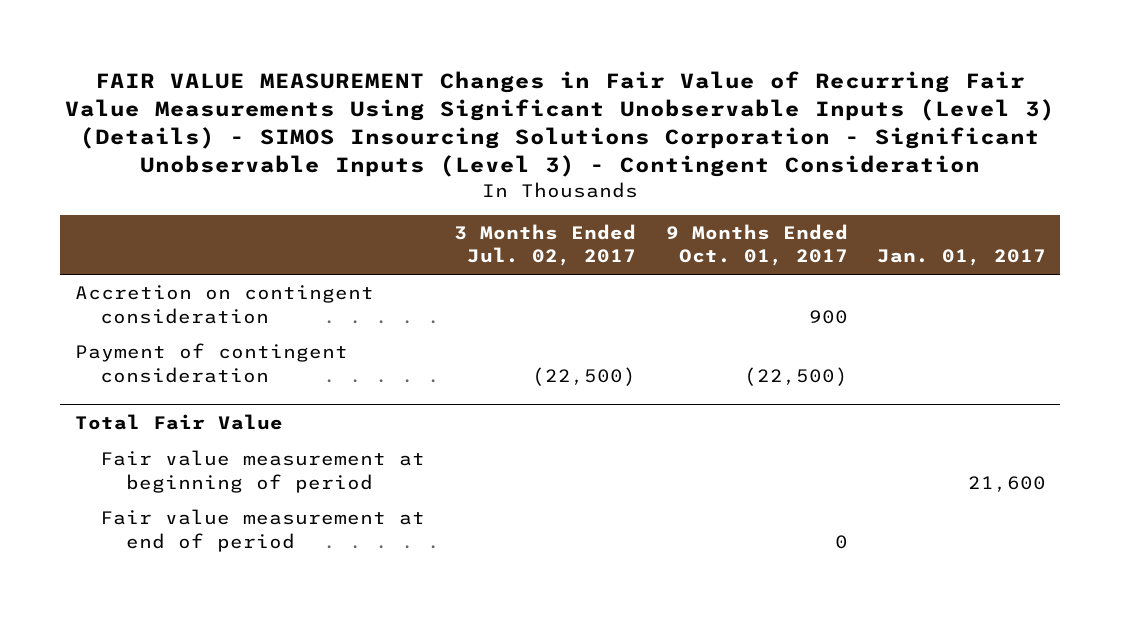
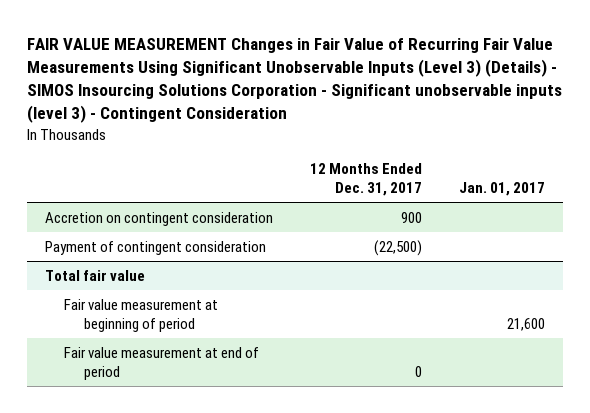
[65,71,1056,178] FAIR VALUE MEASUREMENT Changes in Fair Value of Recurring Fair Value Measurements Using Significant Unobservable Inputs (Level 3) (Details) - SIMOS Insourcing Solutions Corporation - Significant Unobservable Inputs (Level 3) - Contingent Consideration -> [26,37,562,124] FAIR VALUE MEASUREMENT Changes in Fair Value of Recurring Fair Value Measurements Using Significant Unobservable Inputs (Level 3) (Details) - SIMOS Insourcing Solutions Corporation - Significant unobservable inputs (level 3) - Contingent Consideration
[454,223,637,267] 3 Months Ended Jul. 02, 2017 -> none
[665,223,848,267] 9 Months Ended Oct. 01, 2017 -> none
none -> [309,163,422,197] 12 Months Ended Dec. 31, 2017
[74,413,283,430] Total Fair Value -> [45,269,146,281] Total fair value

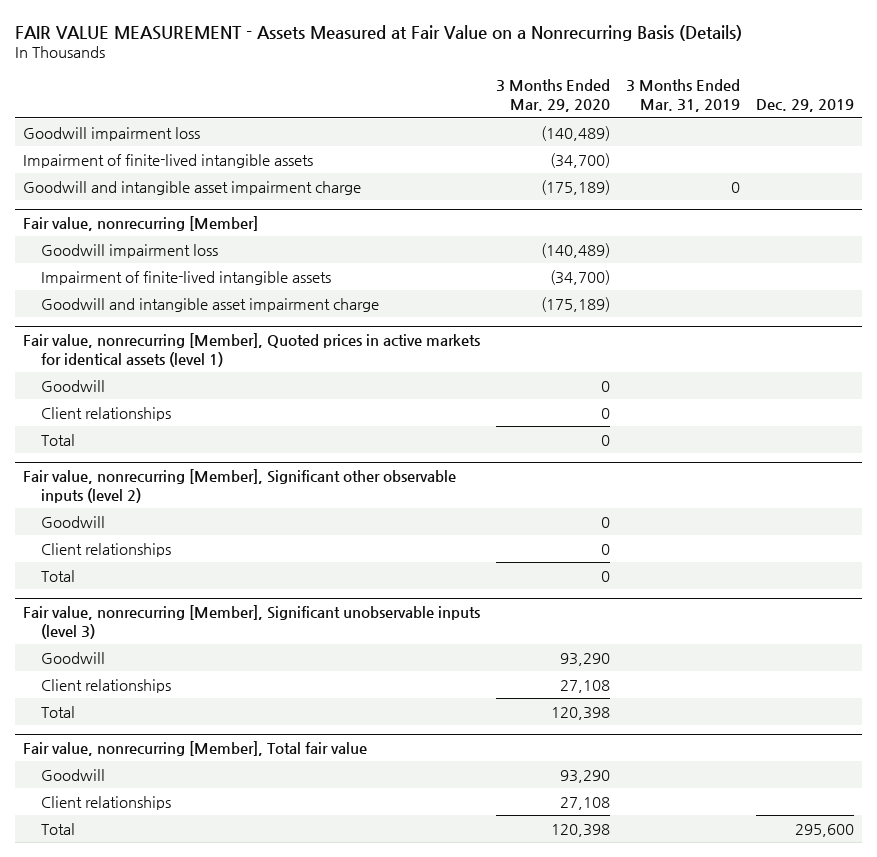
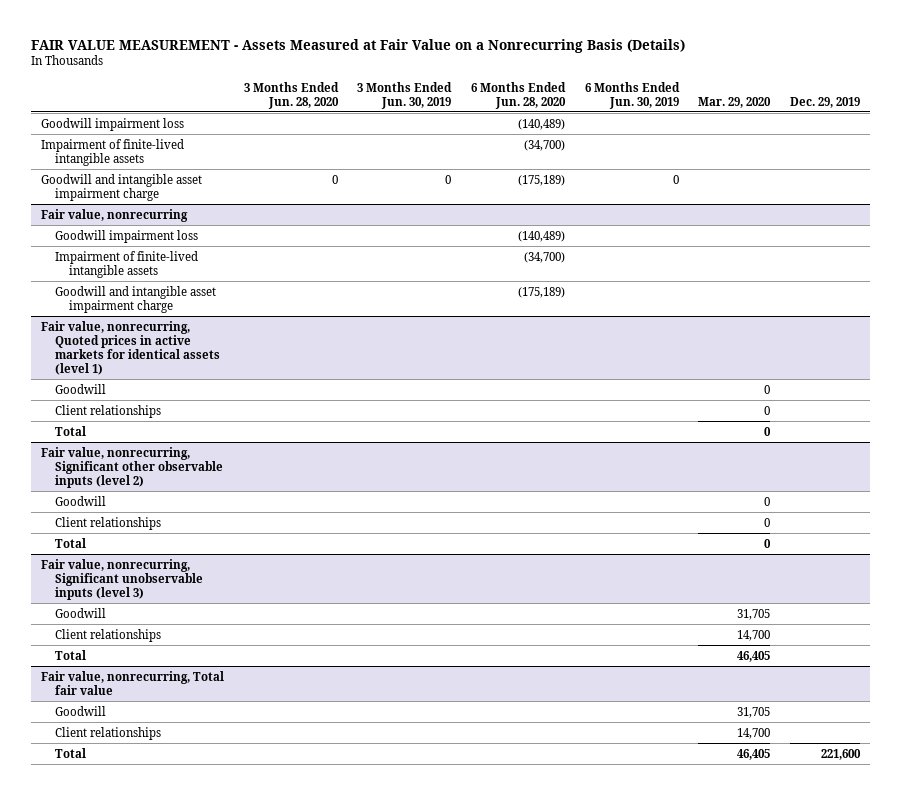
[495,79,610,113] 3 Months Ended Mar. 29, 2020 -> none
[625,79,740,113] 3 Months Ended Mar. 31, 2019 -> none
none -> [243,81,339,109] 3 Months Ended Jun. 28, 2020
none -> [357,81,453,109] 3 Months Ended Jun. 30, 2019
none -> [471,81,567,109] 6 Months Ended Jun. 28, 2020
none -> [584,81,680,109] 6 Months Ended Jun. 30, 2019
none -> [698,96,772,108] Mar. 29, 2020
[22,215,258,231] Fair value, nonrecurring [Member] -> [41,208,189,222] Fair value, nonrecurring
[22,332,480,367] Fair value, nonrecurring [Member], Quoted prices in active markets for identical assets (level 1) -> [41,320,221,375] Fair value, nonrecurring, Quoted prices in active markets for identical assets (level 1)
[22,468,456,503] Fair value, nonrecurring [Member], Significant other observable inputs (level 2) -> [41,446,224,488] Fair value, nonrecurring, Significant other observable inputs (level 2)
[22,604,480,639] Fair value, nonrecurring [Member], Significant unobservable inputs (level 3) -> [41,558,204,600] Fair value, nonrecurring, Significant unobservable inputs (level 3)
[22,740,367,756] Fair value, nonrecurring [Member], Total fair value -> [41,670,225,695] Fair value, nonrecurring, Total fair value
[794,823,854,837] 295,600 -> [821,748,862,760] 221,600

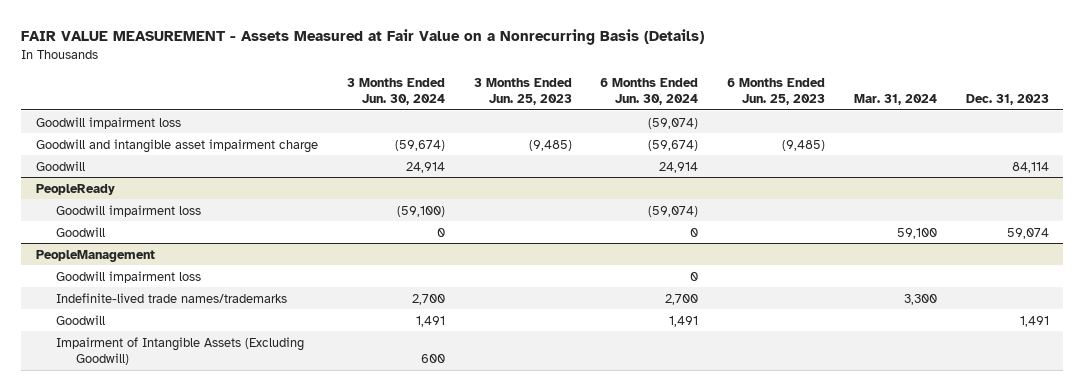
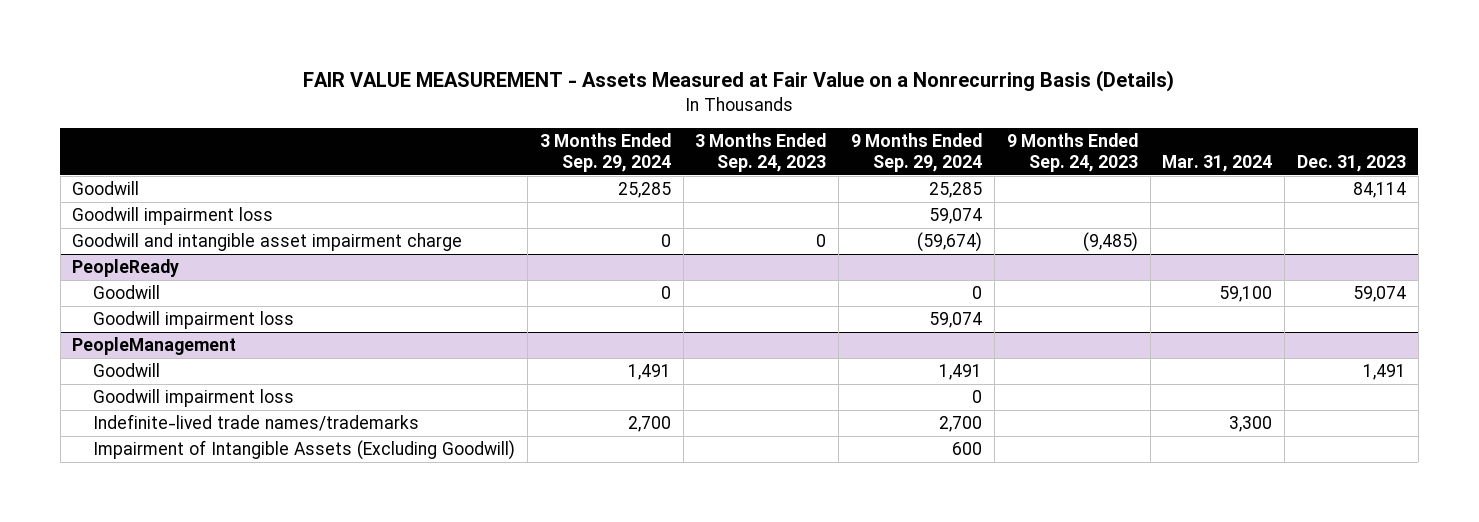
[346,77,445,106] 3 Months Ended Jun. 30, 2024 -> none
[473,77,572,106] 3 Months Ended Jun. 25, 2023 -> none
[600,77,699,106] 6 Months Ended Jun. 30, 2024 -> none
[727,77,826,106] 6 Months Ended Jun. 25, 2023 -> none
none -> [539,133,671,173] 3 Months Ended Sep. 29, 2024
none -> [695,133,827,173] 3 Months Ended Sep. 24, 2023
none -> [851,133,983,173] 9 Months Ended Sep. 29, 2024
none -> [1006,133,1138,173] 9 Months Ended Sep. 24, 2023
[35,160,85,171] Goodwill -> [72,181,140,196] Goodwill
[56,204,202,217] Goodwill impairment loss -> [93,311,295,330] Goodwill impairment loss
[56,314,106,325] Goodwill -> [93,363,161,378] Goodwill

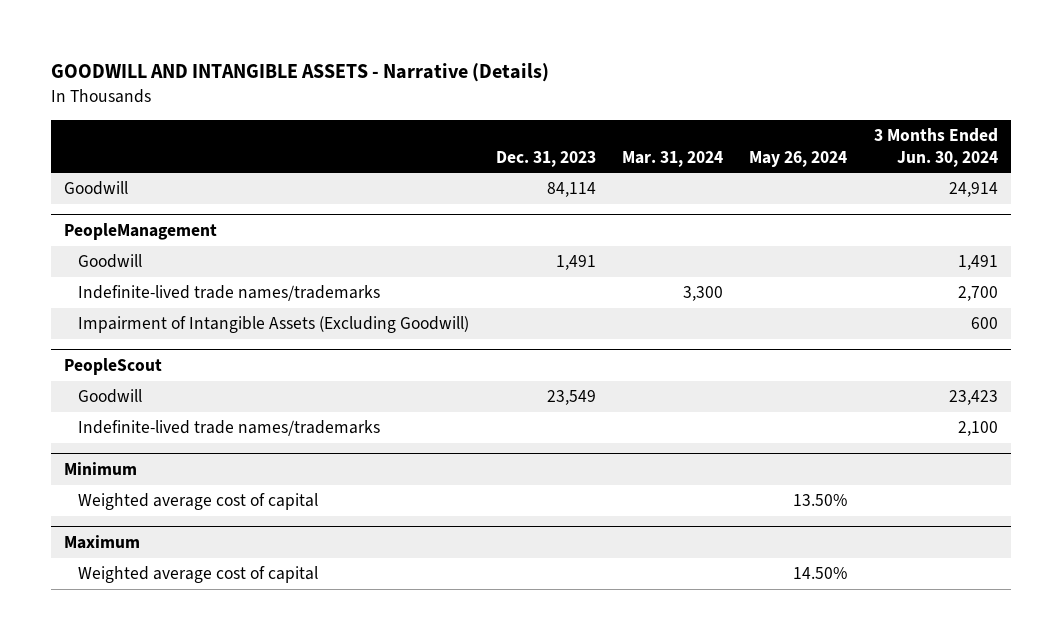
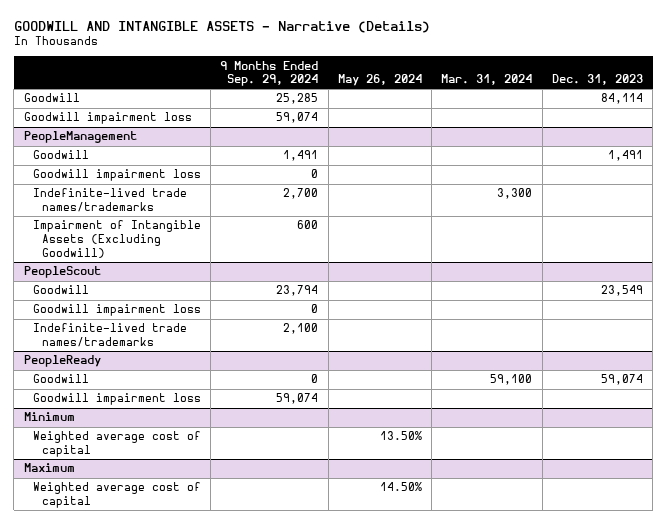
[873,127,998,167] 3 Months Ended Jun. 30, 2024 -> none
none -> [220,60,319,87] 9 Months Ended Sep. 29, 2024
none -> [23,112,192,125] Goodwill impairment loss
none -> [32,169,201,182] Goodwill impairment loss
none -> [32,304,201,317] Goodwill impairment loss
none -> [23,355,101,368] PeopleReady
none -> [32,374,89,384] Goodwill
none -> [32,393,201,406] Goodwill impairment loss

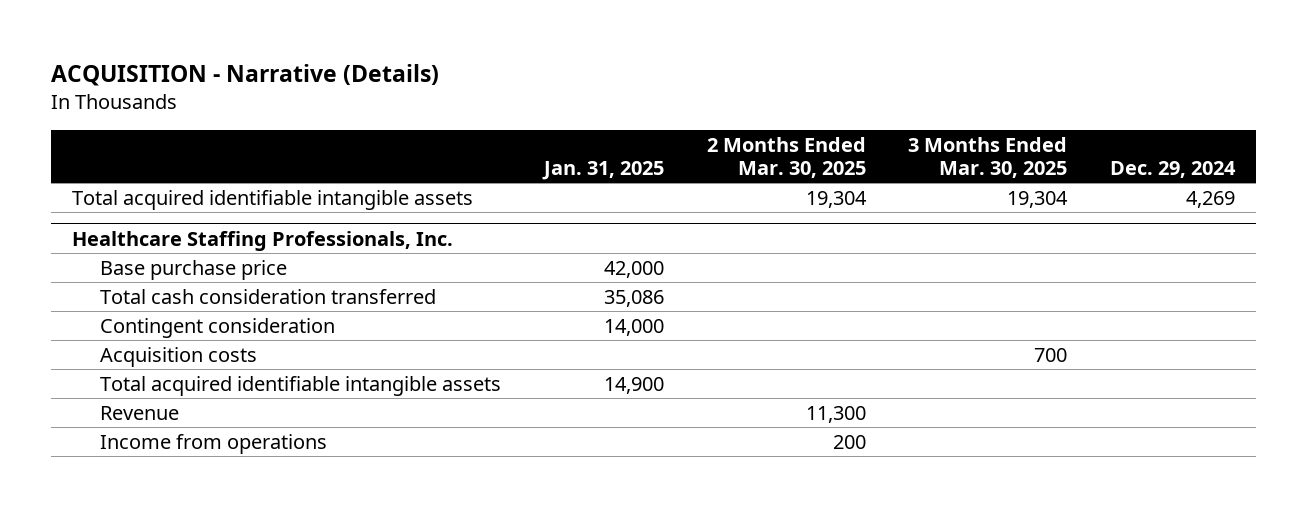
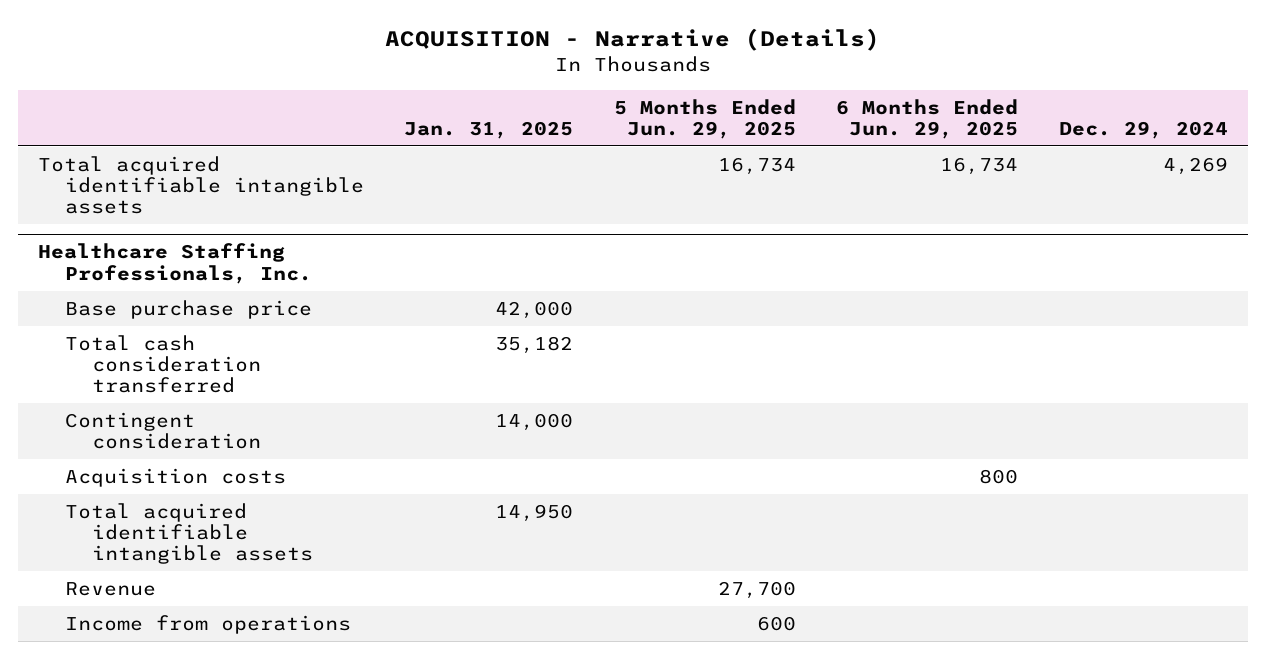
[706,136,866,179] 2 Months Ended Mar. 30, 2025 -> none
[908,136,1068,179] 3 Months Ended Mar. 30, 2025 -> none
none -> [613,98,796,139] 5 Months Ended Jun. 29, 2025
none -> [836,98,1019,139] 6 Months Ended Jun. 29, 2025
[604,289,665,307] 35,086 -> [495,335,574,354] 35,182
[604,376,665,394] 14,900 -> [495,503,574,522] 14,950

